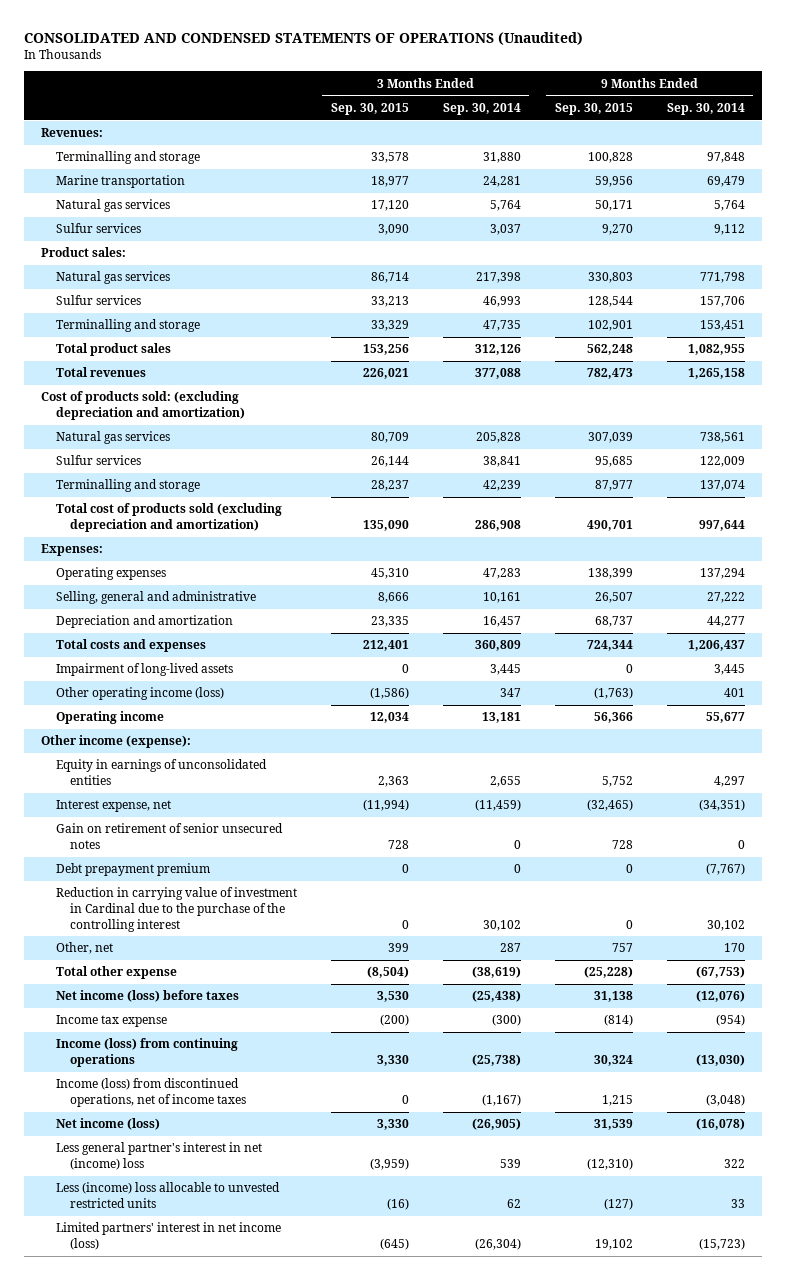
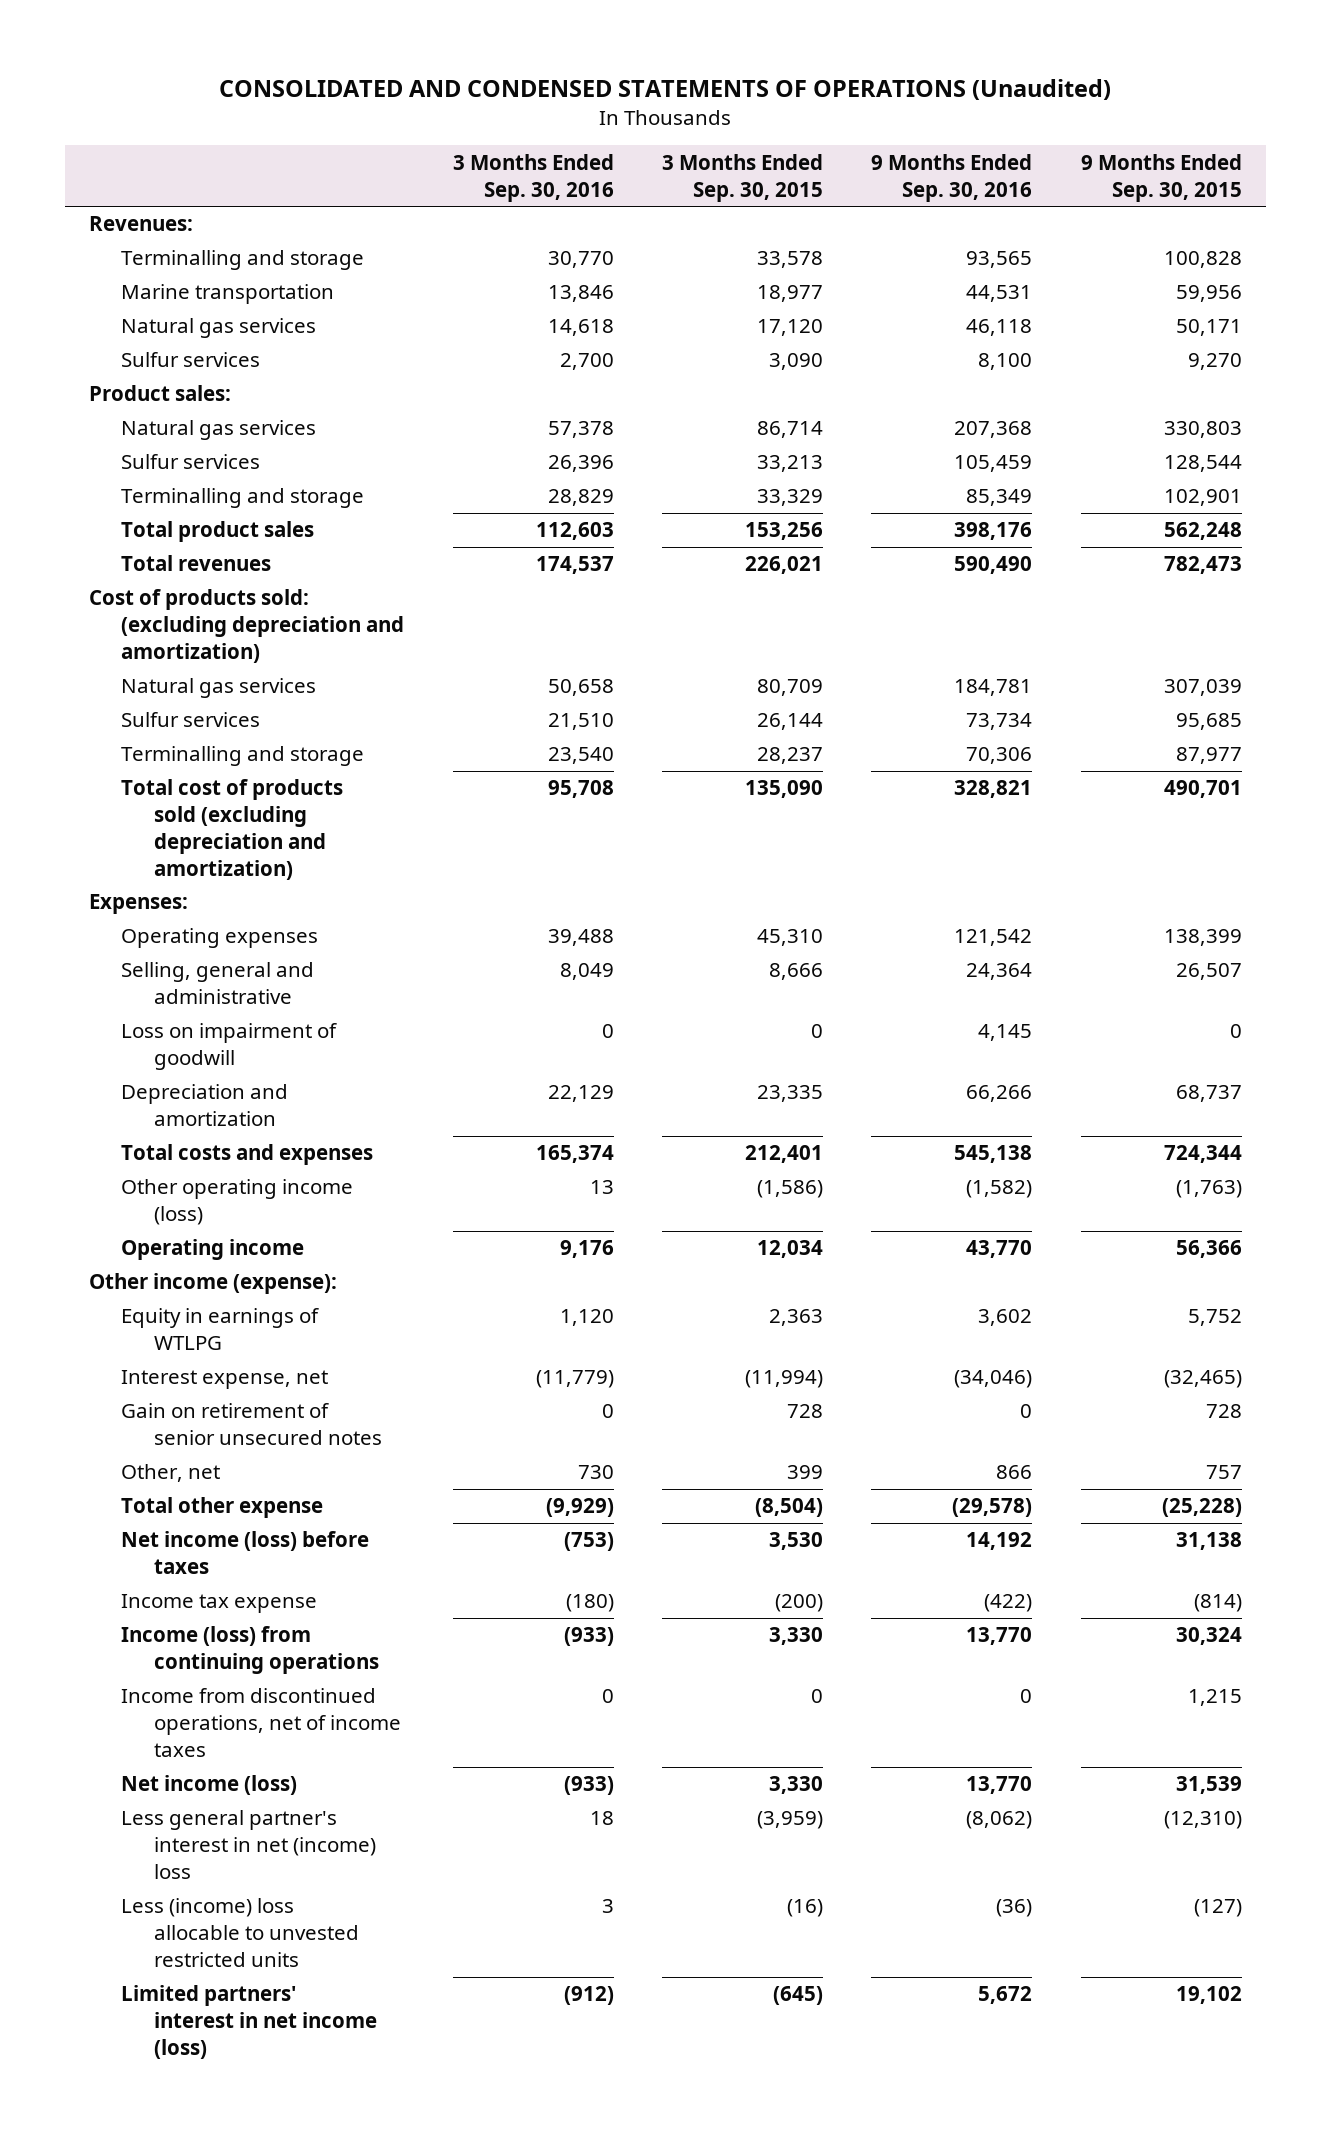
[442,102,521,115] Sep. 30, 2014 -> none
[666,102,745,115] Sep. 30, 2014 -> none
none -> [452,153,614,202] 3 Months Ended Sep. 30, 2016
none -> [871,153,1033,202] 9 Months Ended Sep. 30, 2016
none -> [121,1023,338,1071] Loss on impairment of goodwill
[55,663,233,677] Impairment of long-lived assets -> none
[55,759,267,786] Equity in earnings of unconsolidated entities -> [121,1308,320,1351] Equity in earnings of WTLPG
[55,863,210,877] Debt prepayment premium -> none
[55,887,297,932] Reduction in carrying value of investment in Cardinal due to the purchase of the controlling interest -> none
[55,1078,247,1108] Income (loss) from discontinued operations, net of income taxes -> [121,1688,401,1757] Income from discontinued operations, net of income taxes

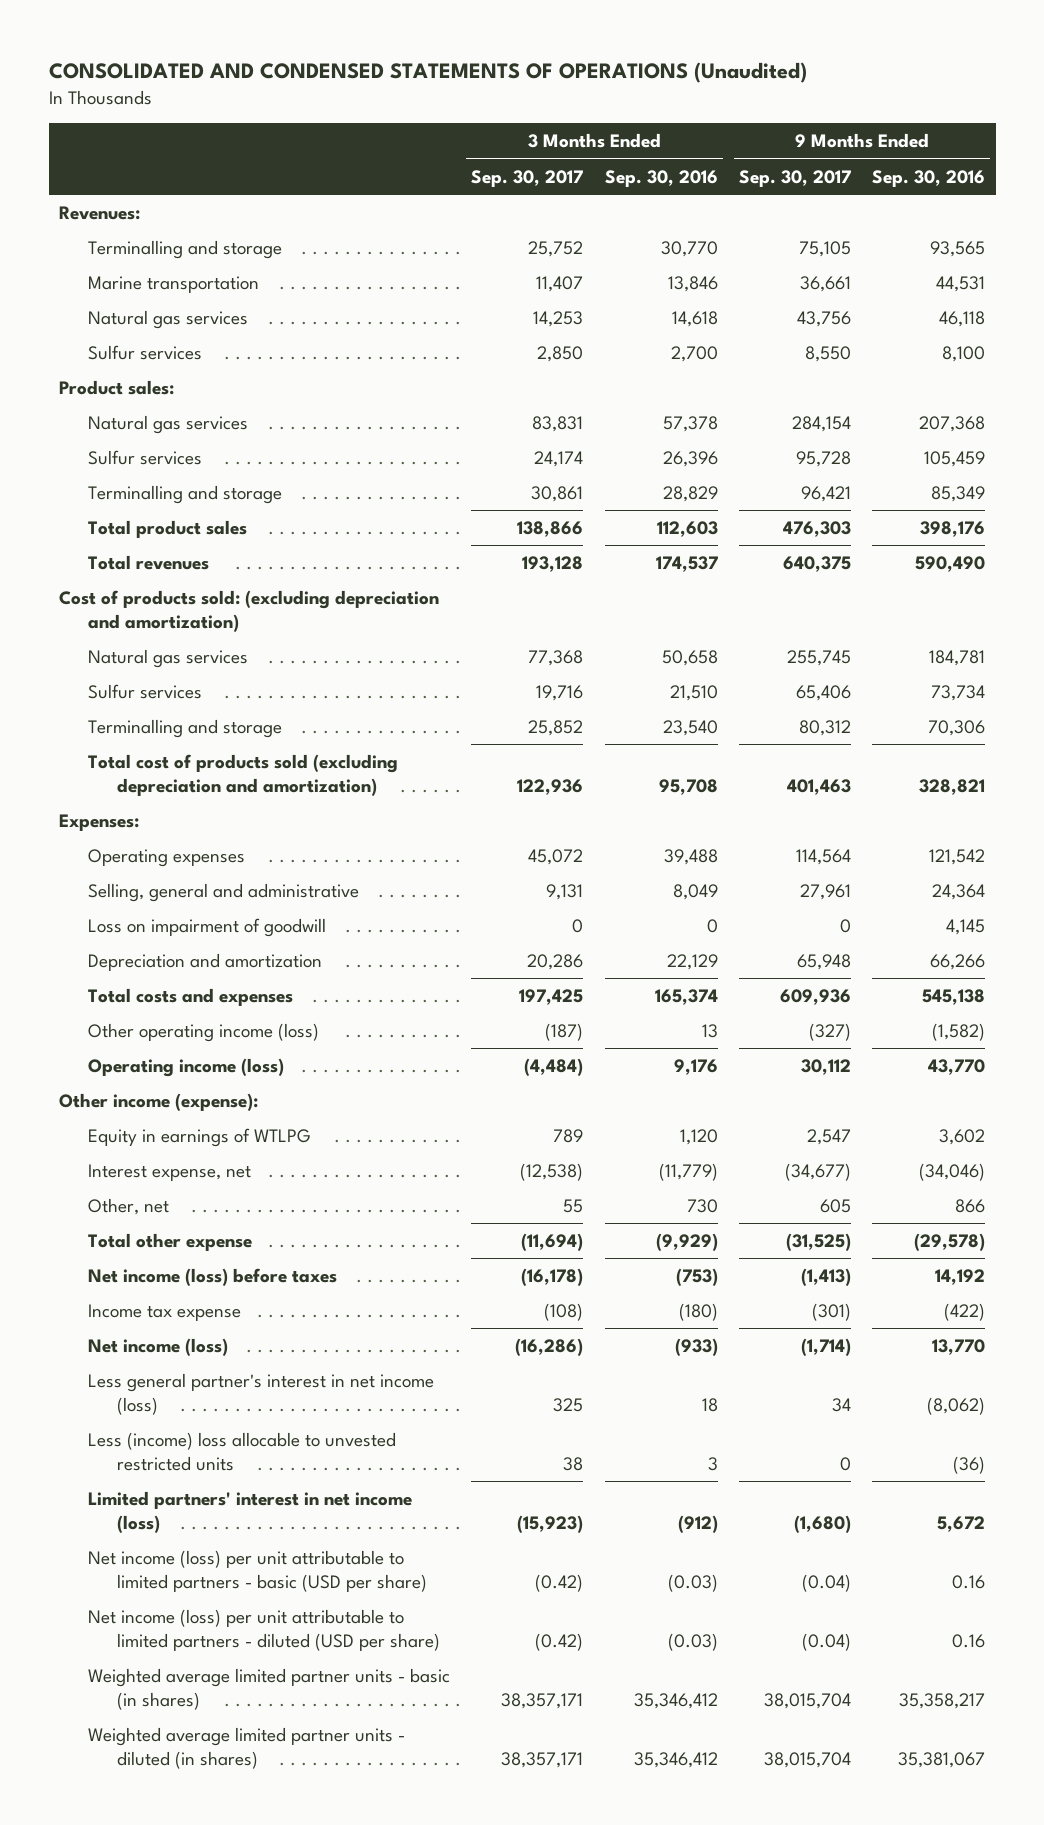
[662,153,824,202] 3 Months Ended Sep. 30, 2015 -> none
[1080,153,1242,202] 9 Months Ended Sep. 30, 2015 -> none
none -> [471,169,584,187] Sep. 30, 2017
none -> [738,169,851,187] Sep. 30, 2017
[121,1239,305,1261] Operating income -> [88,1058,285,1078] Operating income (loss)
[121,1403,382,1446] Gain on retirement of senior unsecured notes -> none
[121,1626,379,1675] Income (loss) from continuing operations -> none
[121,1688,401,1757] Income from discontinued operations, net of income taxes -> none
[121,1810,376,1879] Less general partner's interest in net (income) loss -> [88,1373,435,1415] Less general partner's interest in net income (loss)
none -> [88,1550,428,1592] Net income (loss) per unit attributable to limited partners - basic (USD per share)
none -> [88,1609,441,1651] Net income (loss) per unit attributable to limited partners - diluted (USD per share)
none -> [88,1668,451,1710] Weighted average limited partner units - basic (in shares)
none -> [88,1727,406,1769] Weighted average limited partner units - diluted (in shares)

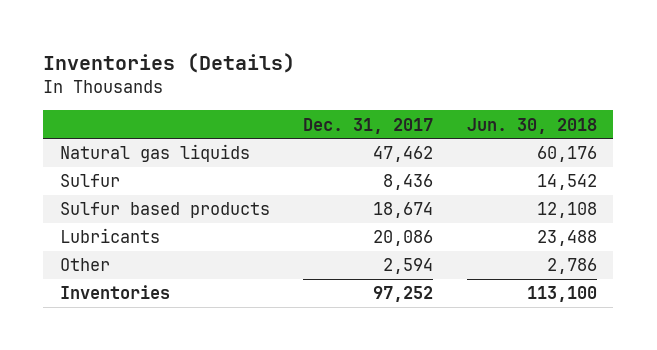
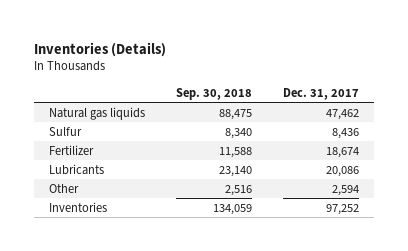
[466,117,597,134] Jun. 30, 2018 -> none
none -> [176,87,253,100] Sep. 30, 2018
[59,202,270,219] Sulfur based products -> [49,144,95,155] Fertilizer

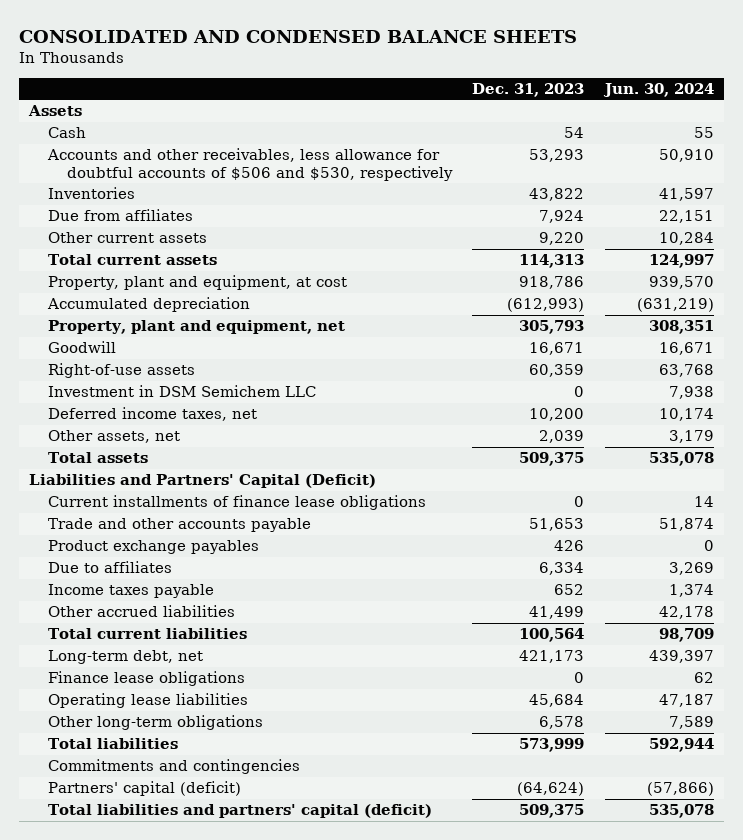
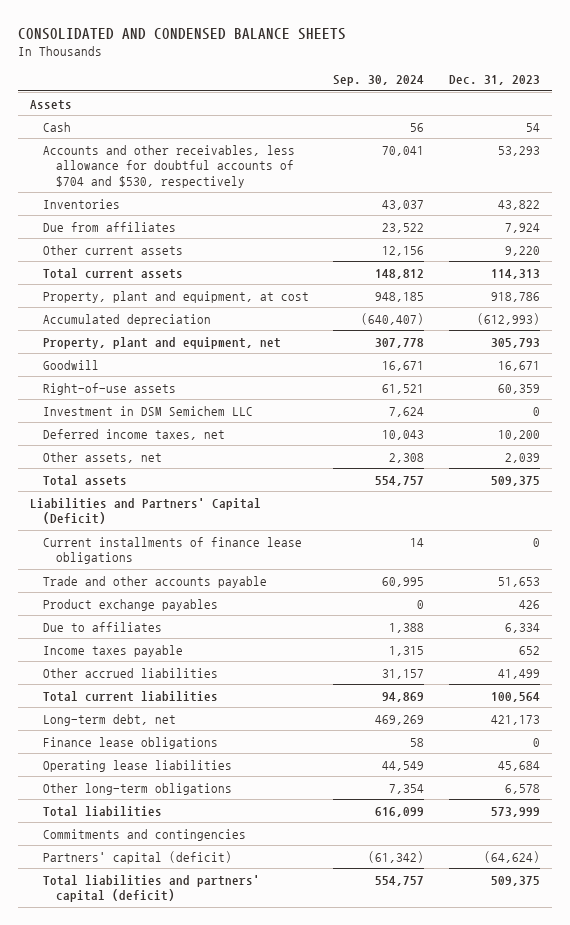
[602,83,714,98] Jun. 30, 2024 -> none
none -> [333,75,425,87] Sep. 30, 2024
[47,148,453,181] Accounts and other receivables, less allowance for doubtful accounts of $506 and $530, respectively -> [43,144,296,188] Accounts and other receivables, less allowance for doubtful accounts of $704 and $530, respectively

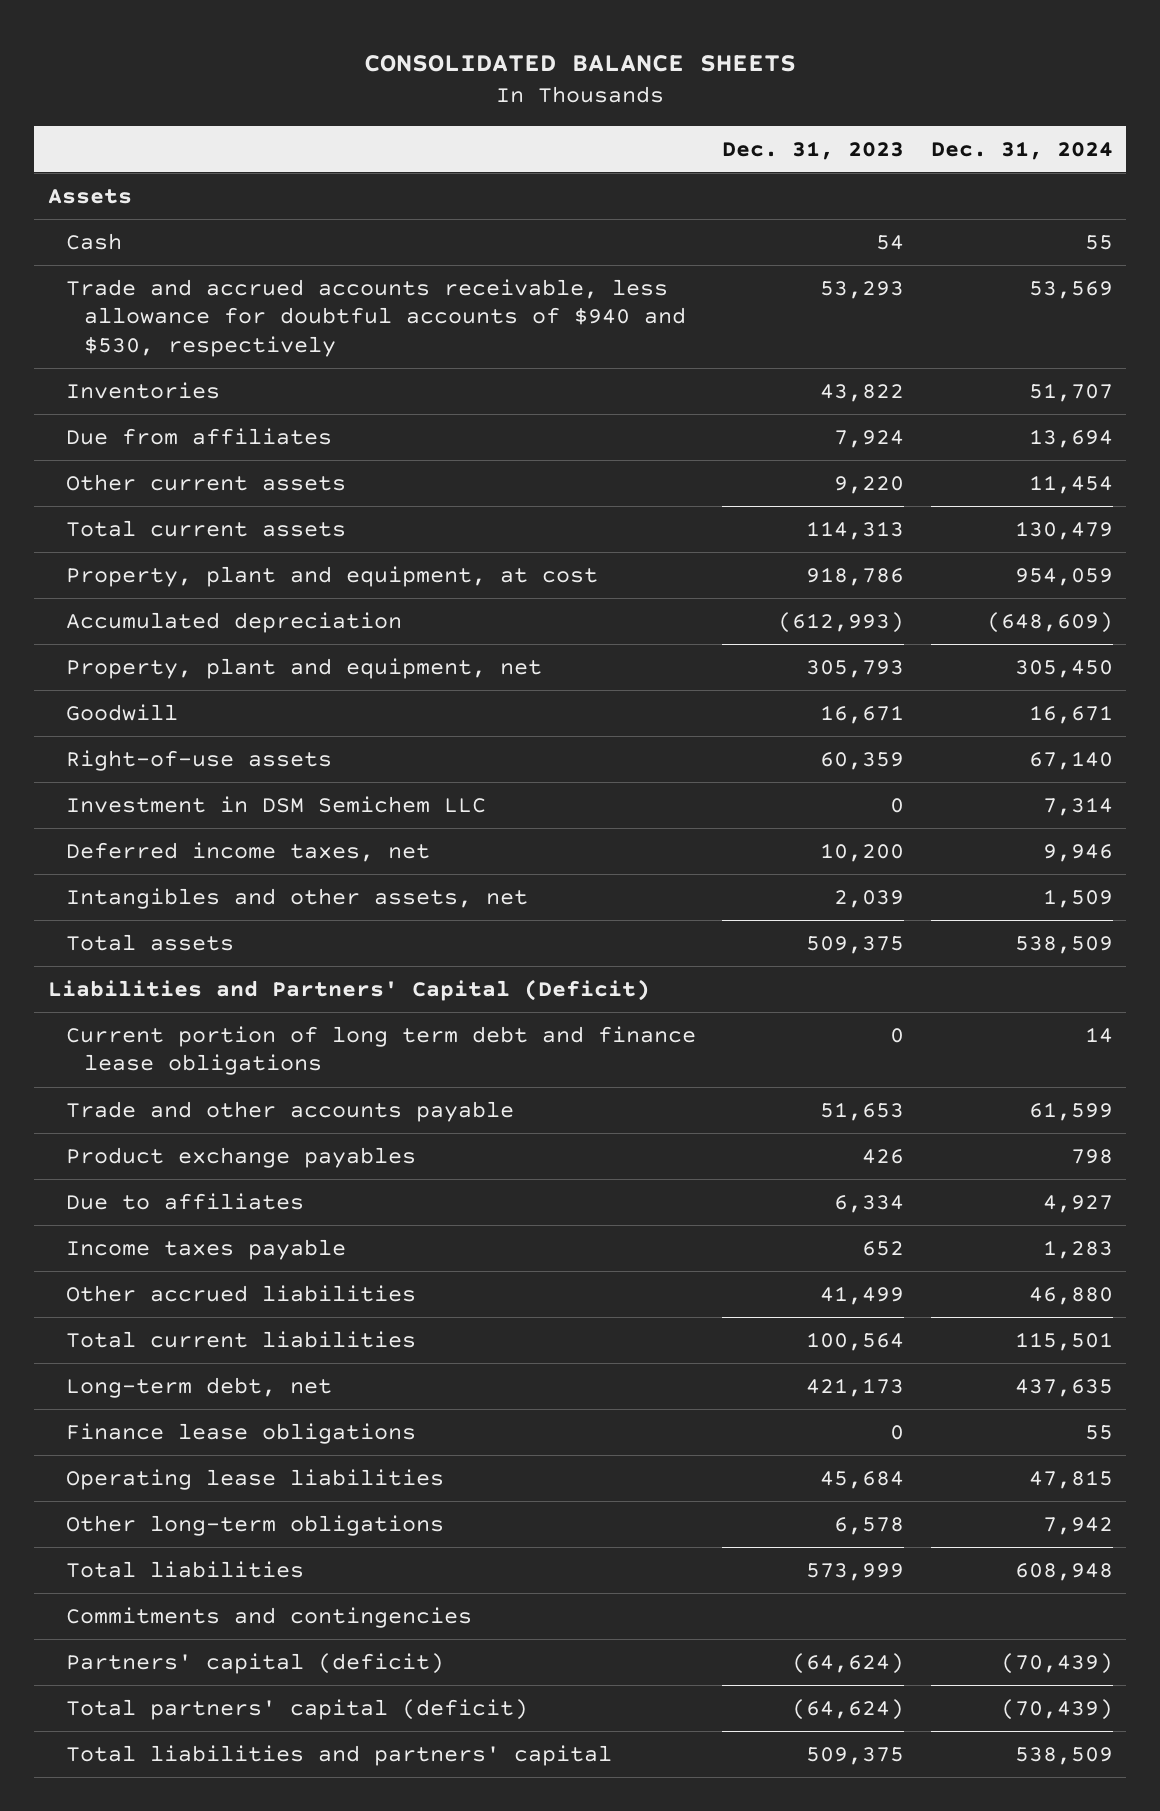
[18,27,347,40] CONSOLIDATED AND CONDENSED BALANCE SHEETS -> [364,54,797,72] CONSOLIDATED BALANCE SHEETS
[333,75,425,87] Sep. 30, 2024 -> none
none -> [930,140,1113,160] Dec. 31, 2024
[43,144,296,188] Accounts and other receivables, less allowance for doubtful accounts of $704 and $530, respectively -> [66,279,687,357] Trade and accrued accounts receivable, less allowance for doubtful accounts of $940 and $530, respectively
[43,451,163,463] Other assets, net -> [66,888,529,910] Intangibles and other assets, net
[43,536,303,565] Current installments of finance lease obligations -> [66,1026,697,1076] Current portion of long term debt and finance lease obligations
none -> [66,1699,529,1721] Total partners' capital (deficit)
[43,874,261,903] Total liabilities and partners' capital (deficit) -> [66,1745,613,1767] Total liabilities and partners' capital

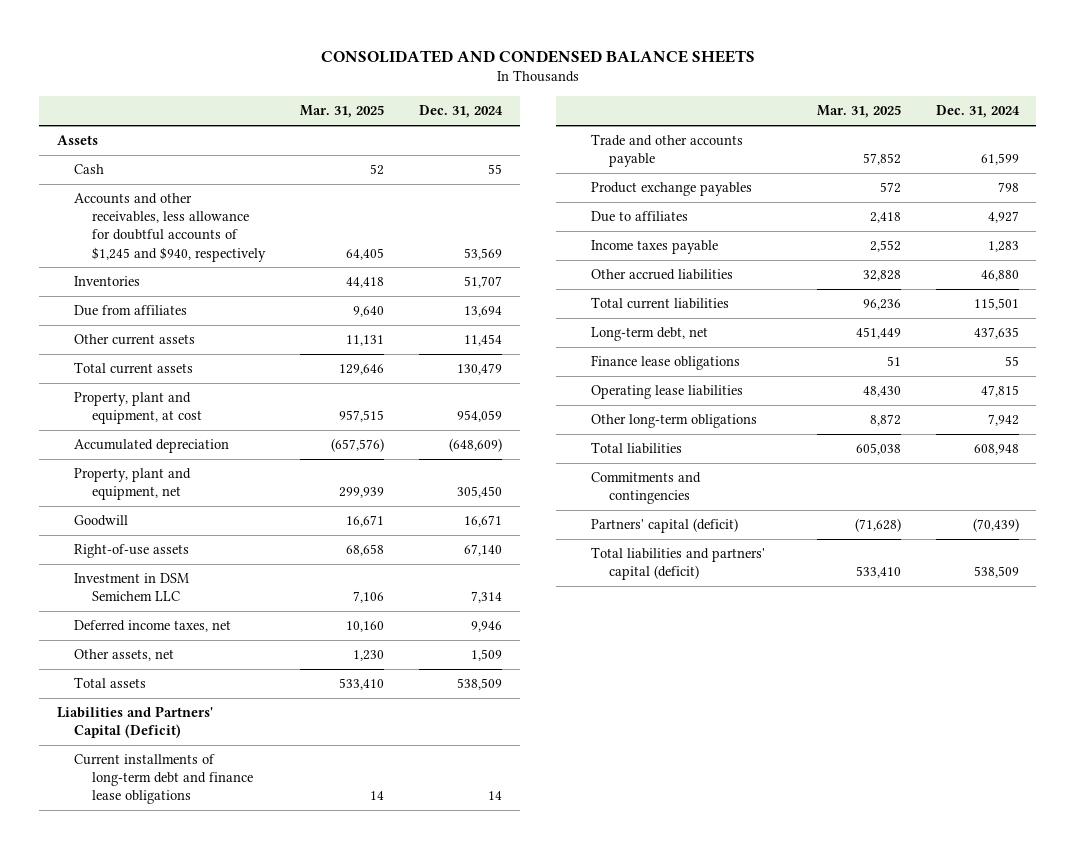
[364,54,797,72] CONSOLIDATED BALANCE SHEETS -> [320,49,755,63] CONSOLIDATED AND CONDENSED BALANCE SHEETS
[722,140,905,160] Dec. 31, 2023 -> none
none -> [300,105,385,119] Mar. 31, 2025
[66,279,687,357] Trade and accrued accounts receivable, less allowance for doubtful accounts of $940 and $530, respectively -> [74,193,267,262] Accounts and other receivables, less allowance for doubtful accounts of $1,245 and $940, respectively
[66,888,529,910] Intangibles and other assets, net -> [74,649,175,662] Other assets, net
[66,1026,697,1076] Current portion of long term debt and finance lease obligations -> [74,754,254,805] Current installments of long-term debt and finance lease obligations
[66,1699,529,1721] Total partners' capital (deficit) -> none
[66,1745,613,1767] Total liabilities and partners' capital -> [591,547,766,581] Total liabilities and partners' capital (deficit)

